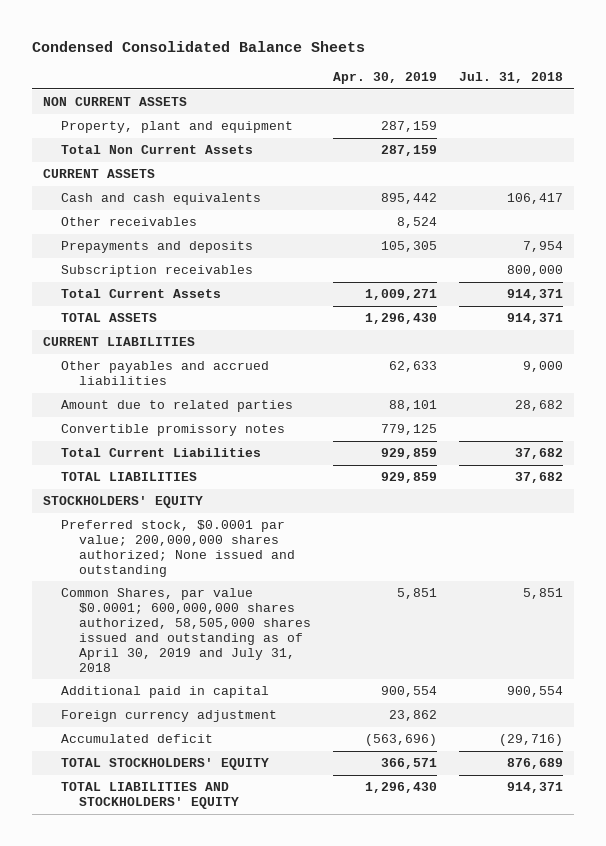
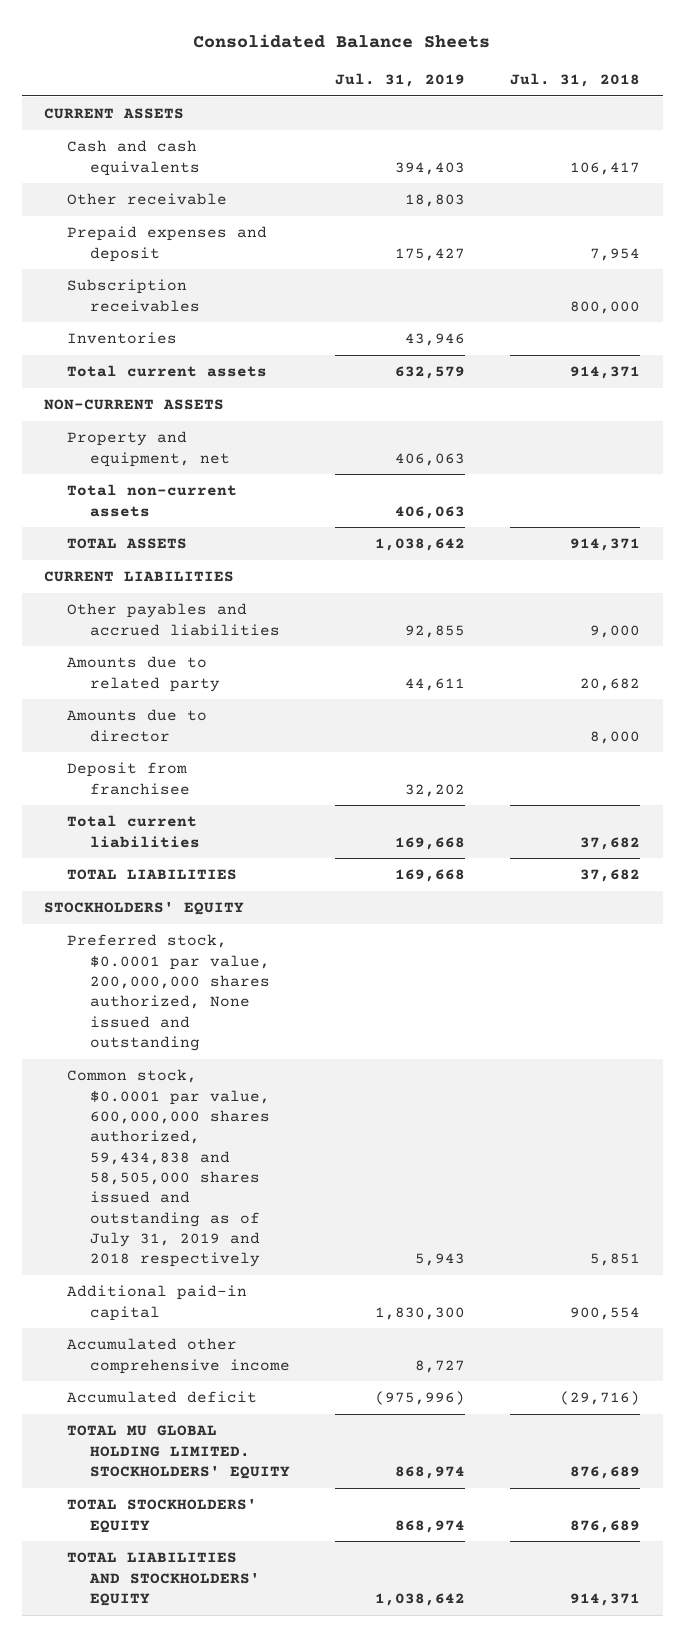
[32,41,366,53] Condensed Consolidated Balance Sheets -> [193,33,491,48] Consolidated Balance Sheets
[333,72,438,85] Apr. 30, 2019 -> none
none -> [335,73,466,88] Jul. 31, 2019
[43,97,188,107] NON CURRENT ASSETS -> none
[61,121,294,134] Property, plant and equipment -> none
[61,145,254,155] Total Non Current Assets -> none
[61,217,198,227] Other receivables -> [67,193,228,206] Other receivable
[61,241,254,254] Prepayments and deposits -> [67,226,268,262] Prepaid expenses and deposit
none -> [67,332,178,345] Inventories
[61,289,222,299] Total Current Assets -> [67,365,268,378] Total current assets
none -> [44,399,225,411] NON-CURRENT ASSETS
none -> [67,431,231,467] Property and equipment, net
none -> [67,484,238,517] Total non-current assets
[61,424,286,437] Convertible promissory notes -> none
[61,400,294,413] Amount due to related parties -> [67,656,221,692] Amounts due to related party
[515,400,564,412] 28,682 -> [580,677,641,691] 20,682
none -> [67,709,208,742] Amounts due to director
none -> [67,762,191,795] Deposit from franchisee
[61,448,262,458] Total Current Liabilities -> [67,815,201,848] Total current liabilities
[61,710,278,723] Foreign currency adjustment -> none
[61,520,296,577] Preferred stock, $0.0001 par value; 200,000,000 shares authorized; None issued and outstanding -> [67,934,271,1051] Preferred stock, $0.0001 par value, 200,000,000 shares authorized, None issued and outstanding
[61,588,312,672] Common Shares, par value $0.0001; 600,000,000 shares authorized, 58,505,000 shares issued and outstanding as of April 30, 2019 and July 31, 2018 -> [67,1069,271,1268] Common stock, $0.0001 par value, 600,000,000 shares authorized, 59,434,838 and 58,505,000 shares issued and outstanding as of July 31, 2019 and 2018 respectively
[61,686,270,699] Additional paid in capital -> [67,1285,248,1321] Additional paid-in capital
none -> [67,1338,291,1374] Accumulated other comprehensive income
none -> [67,1425,291,1479] TOTAL MU GLOBAL HOLDING LIMITED. STOCKHOLDERS' EQUITY

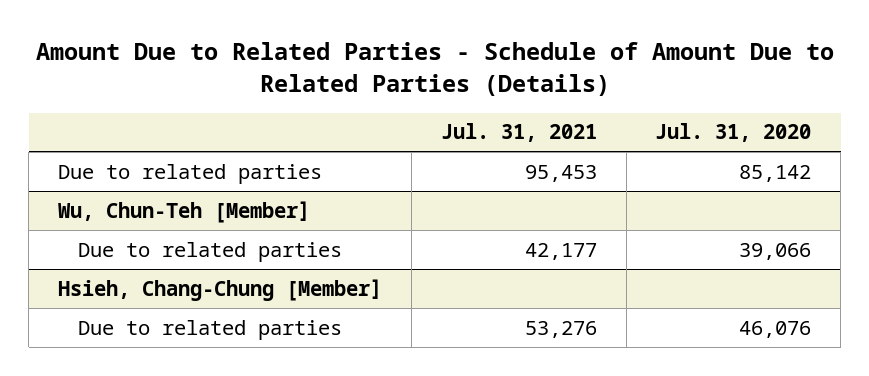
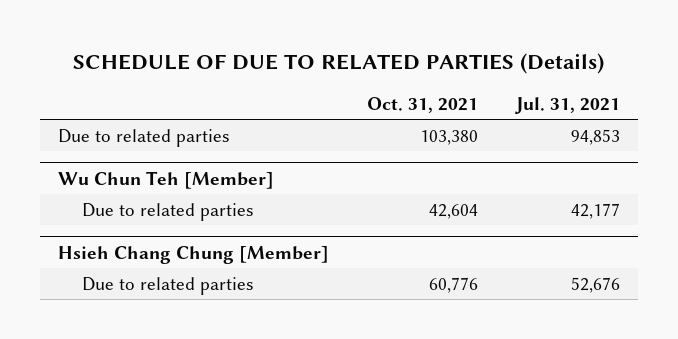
[35,42,834,97] Amount Due to Related Parties - Schedule of Amount Due to Related Parties (Details) -> [72,53,604,75] SCHEDULE OF DUE TO RELATED PARTIES (Details)
[655,123,812,143] Jul. 31, 2020 -> none
none -> [366,96,478,113] Oct. 31, 2021
[524,164,597,182] 95,453 -> [570,128,620,145] 94,853
[57,200,310,223] Wu, Chun-Teh [Member] -> [58,170,275,189] Wu Chun Teh [Member]
[57,278,382,301] Hsieh, Chang-Chung [Member] -> [58,245,330,264] Hsieh Chang Chung [Member]
[524,320,597,338] 53,276 -> [570,276,620,293] 52,676

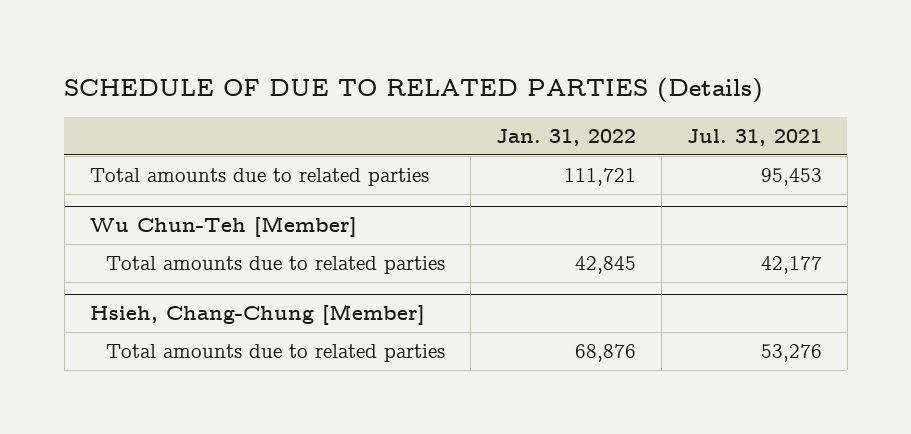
[366,96,478,113] Oct. 31, 2021 -> none
none -> [495,129,636,147] Jan. 31, 2022
[58,128,231,147] Due to related parties -> [89,167,429,186] Total amounts due to related parties
[570,128,620,145] 94,853 -> [760,167,822,186] 95,453
[58,170,275,189] Wu Chun Teh [Member] -> [89,216,357,238] Wu Chun-Teh [Member]
[81,202,254,221] Due to related parties -> [106,255,446,274] Total amounts due to related parties
[58,245,330,264] Hsieh Chang Chung [Member] -> [89,304,425,326] Hsieh, Chang-Chung [Member]
[81,276,254,295] Due to related parties -> [106,343,446,362] Total amounts due to related parties
[570,276,620,293] 52,676 -> [760,343,822,362] 53,276

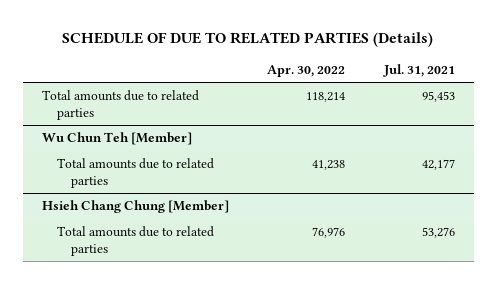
[495,129,636,147] Jan. 31, 2022 -> none
none -> [267,64,346,77] Apr. 30, 2022
[89,216,357,238] Wu Chun-Teh [Member] -> [41,132,192,146] Wu Chun Teh [Member]
[89,304,425,326] Hsieh, Chang-Chung [Member] -> [41,200,229,214] Hsieh Chang Chung [Member]

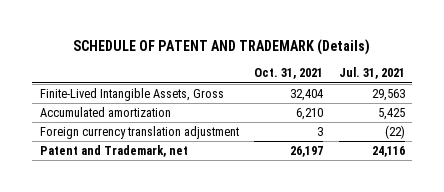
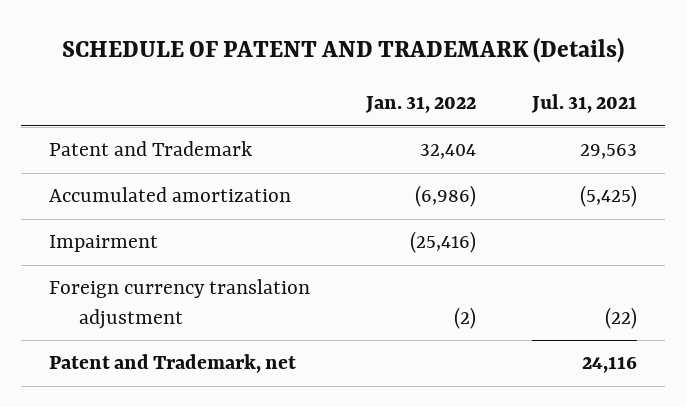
[254,68,324,80] Oct. 31, 2021 -> none
none -> [365,96,477,114] Jan. 31, 2022
[39,88,224,102] Finite-Lived Intangible Assets, Gross -> [49,141,253,157] Patent and Trademark
[377,108,405,121] 5,425 -> [580,185,638,208] (5,425)
none -> [49,235,159,253] Impairment

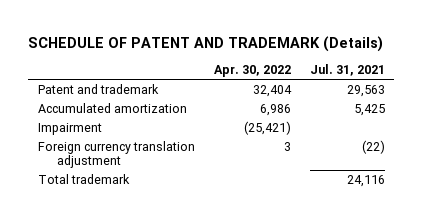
[365,96,477,114] Jan. 31, 2022 -> none
none -> [213,65,291,78] Apr. 30, 2022
[49,141,253,157] Patent and Trademark -> [37,83,159,94] Patent and trademark
[580,185,638,208] (5,425) -> [353,103,385,116] 5,425
[49,354,297,374] Patent and Trademark, net -> [37,173,130,184] Total trademark

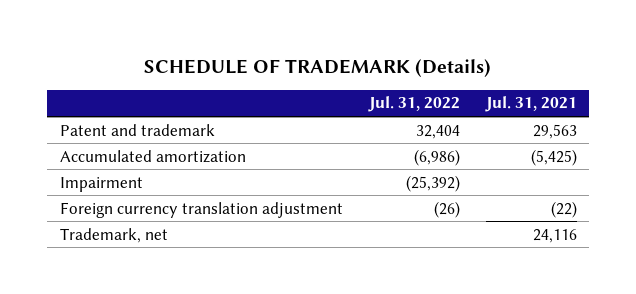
[28,35,384,52] SCHEDULE OF PATENT AND TRADEMARK (Details) -> [144,59,492,78] SCHEDULE OF TRADEMARK (Details)
[213,65,291,78] Apr. 30, 2022 -> none
none -> [367,96,460,113] Jul. 31, 2022
[353,103,385,116] 5,425 -> [530,148,577,166] (5,425)
[37,173,130,184] Total trademark -> [59,227,168,243] Trademark, net

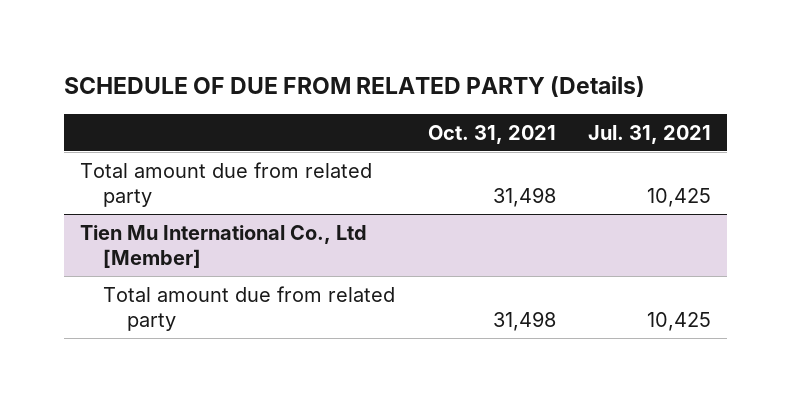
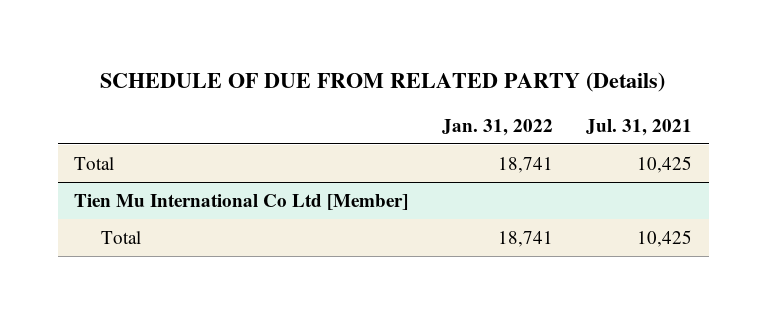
[427,124,556,144] Oct. 31, 2021 -> none
none -> [441,118,553,136] Jan. 31, 2022
[79,161,372,207] Total amount due from related party -> [74,156,115,170] Total
[79,224,367,268] Tien Mu International Co., Ltd [Member] -> [74,193,409,210] Tien Mu International Co Ltd [Member]
[103,285,396,331] Total amount due from related party -> [100,230,141,244] Total

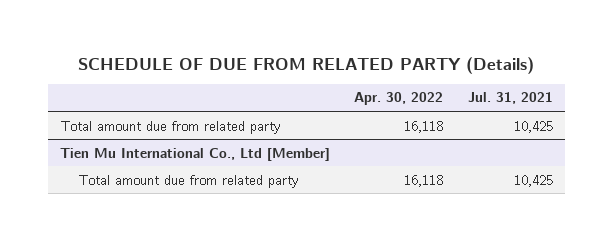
[441,118,553,136] Jan. 31, 2022 -> none
none -> [354,92,444,106] Apr. 30, 2022
[74,156,115,170] Total -> [59,120,280,134] Total amount due from related party
[74,193,409,210] Tien Mu International Co Ltd [Member] -> [59,147,330,161] Tien Mu International Co., Ltd [Member]
[100,230,141,244] Total -> [78,174,299,188] Total amount due from related party

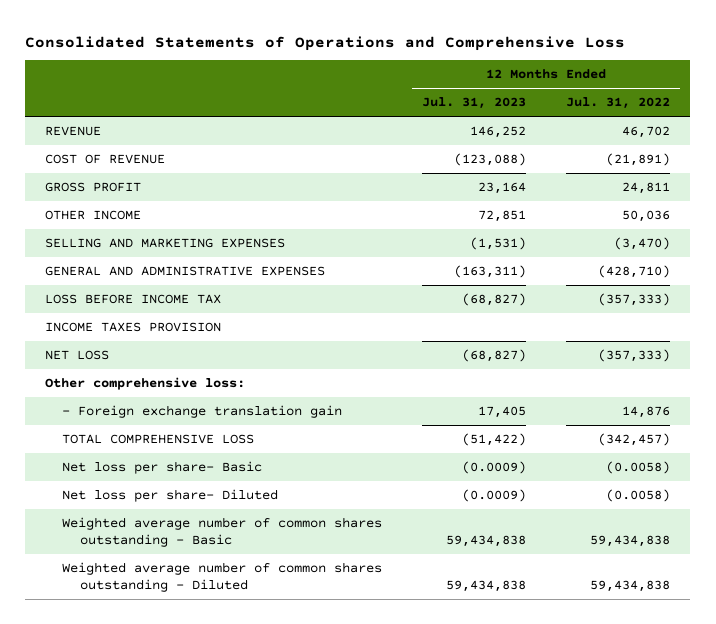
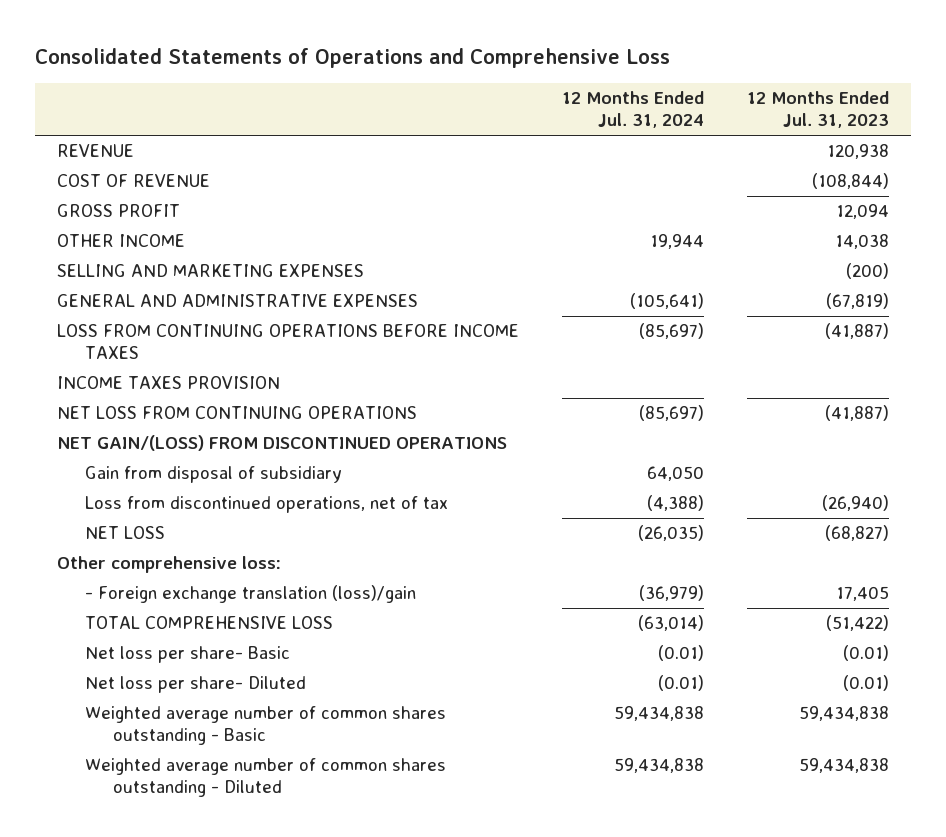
[566,97,671,110] Jul. 31, 2022 -> none
none -> [562,91,705,129] 12 Months Ended Jul. 31, 2024
[470,126,527,139] 146,252 -> [827,144,890,160] 120,938
[454,153,527,167] (123,088) -> [812,173,890,190] (108,844)
[478,182,527,195] 23,164 -> [836,204,890,220] 12,094
[478,210,527,223] 72,851 -> [835,234,890,250] 14,038
[470,237,527,251] (1,531) -> [846,263,890,280] (200)
[454,265,527,279] (163,311) -> [826,293,890,310] (67,819)
[45,294,222,305] LOSS BEFORE INCOME TAX -> [56,324,519,360] LOSS FROM CONTINUING OPERATIONS BEFORE INCOME TAXES
[462,293,527,307] (68,827) -> [825,323,890,340] (41,887)
none -> [56,406,417,420] NET LOSS FROM CONTINUING OPERATIONS
none -> [56,435,507,452] NET GAIN/(LOSS) FROM DISCONTINUED OPERATIONS
none -> [84,466,342,484] Gain from disposal of subsidiary
none -> [84,496,448,514] Loss from discontinued operations, net of tax
[62,405,343,419] - Foreign exchange translation gain -> [84,585,416,604] - Foreign exchange translation (loss)/gain
[462,461,527,475] (0.0009) -> [843,645,890,662] (0.01)
[462,489,527,503] (0.0009) -> [843,675,890,692] (0.01)

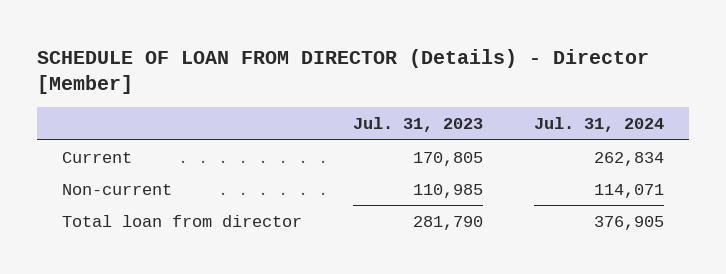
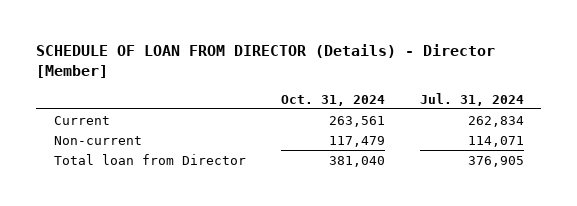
[353,117,484,133] Jul. 31, 2023 -> none
none -> [280,94,385,106] Oct. 31, 2024
[62,214,303,227] Total loan from director -> [53,153,246,165] Total loan from Director

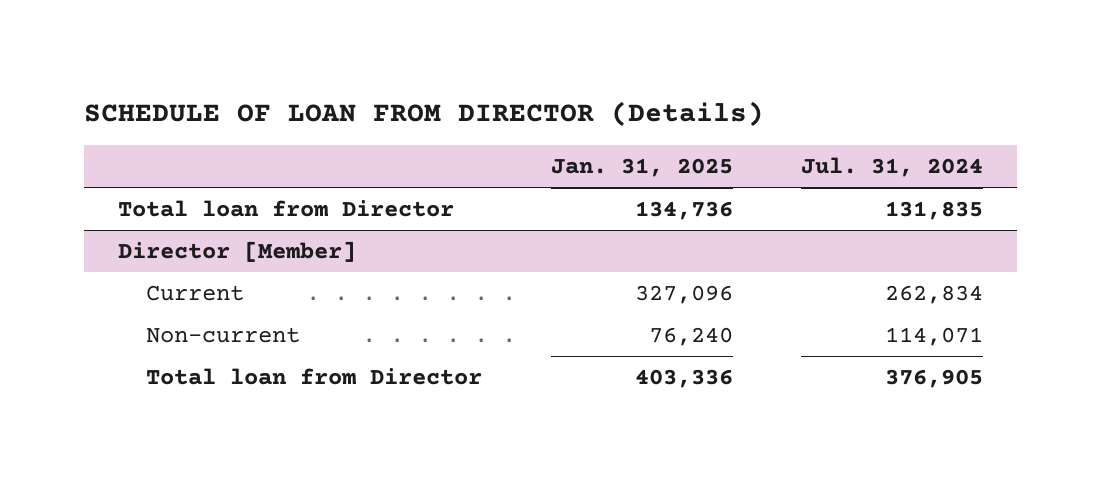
[35,44,495,79] SCHEDULE OF LOAN FROM DIRECTOR (Details) - Director [Member] -> [83,101,764,127] SCHEDULE OF LOAN FROM DIRECTOR (Details)
[280,94,385,106] Oct. 31, 2024 -> none
none -> [550,158,733,178] Jan. 31, 2025
none -> [117,199,454,217] Total loan from Director
none -> [117,240,356,262] Director [Member]

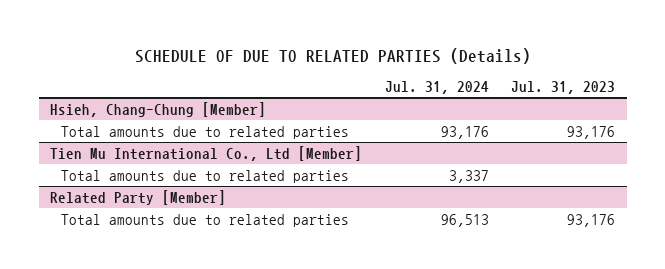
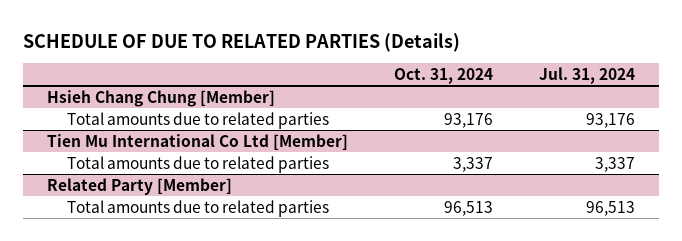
[511,80,616,94] Jul. 31, 2023 -> none
none -> [393,67,493,84] Oct. 31, 2024
[50,101,267,117] Hsieh, Chang-Chung [Member] -> [46,89,275,107] Hsieh Chang Chung [Member]
[50,145,363,161] Tien Mu International Co., Ltd [Member] -> [46,133,348,150] Tien Mu International Co Ltd [Member]

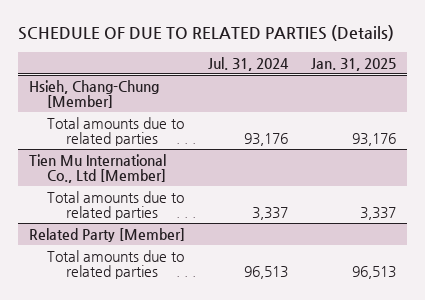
[393,67,493,84] Oct. 31, 2024 -> none
none -> [310,57,396,71] Jan. 31, 2025
[46,89,275,107] Hsieh Chang Chung [Member] -> [28,79,159,109] Hsieh, Chang-Chung [Member]
[46,133,348,150] Tien Mu International Co Ltd [Member] -> [28,153,167,184] Tien Mu International Co., Ltd [Member]

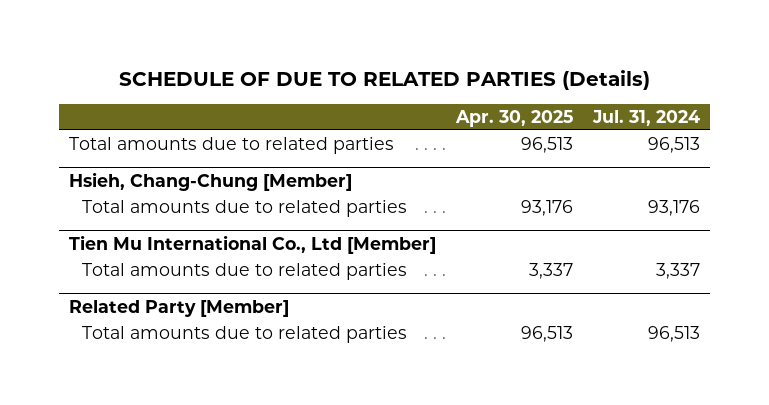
[310,57,396,71] Jan. 31, 2025 -> none
none -> [455,110,574,128] Apr. 30, 2025
none -> [69,137,395,155] Total amounts due to related parties

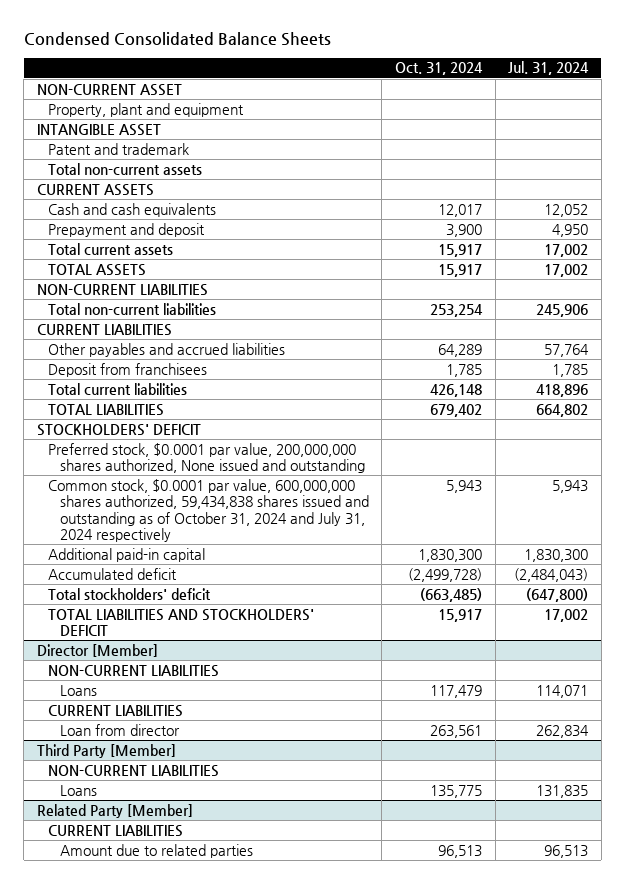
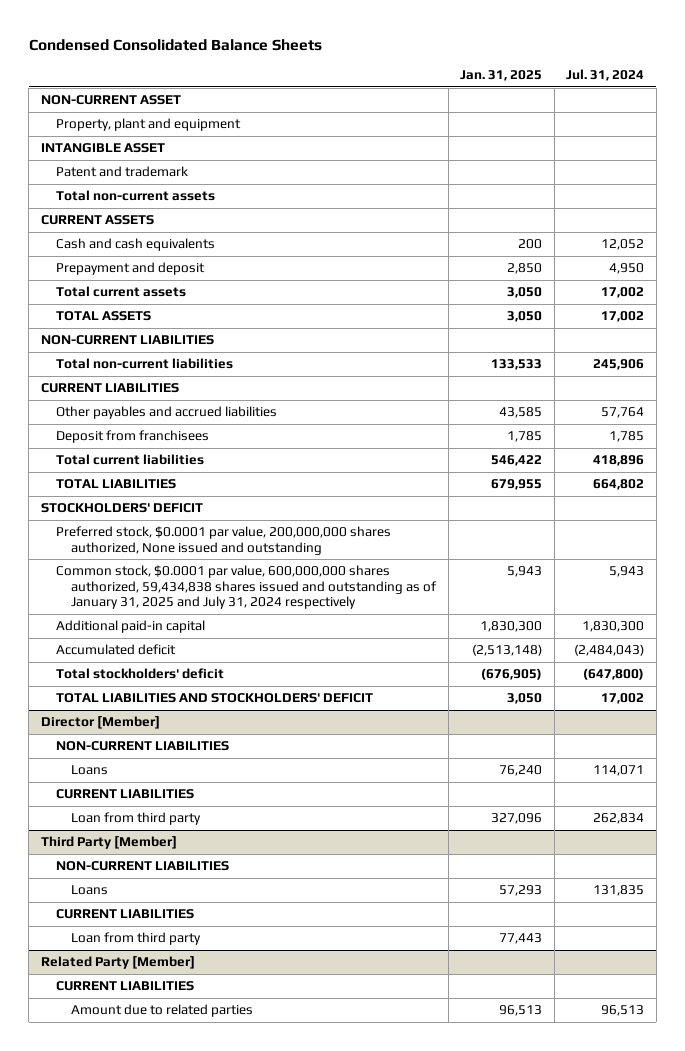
[394,62,483,76] Oct. 31, 2024 -> none
none -> [460,70,543,82] Jan. 31, 2025
[48,478,369,543] Common stock, $0.0001 par value, 600,000,000 shares authorized, 59,434,838 shares issued and outstanding as of October 31, 2024 and July 31, 2024 respectively -> [56,565,438,609] Common stock, $0.0001 par value, 600,000,000 shares authorized, 59,434,838 shares issued and outstanding as of January 31, 2025 and July 31, 2024 respectively
[59,723,180,736] Loan from director -> [71,812,202,826] Loan from third party
none -> [56,909,195,920] CURRENT LIABILITIES
none -> [71,932,202,946] Loan from third party

